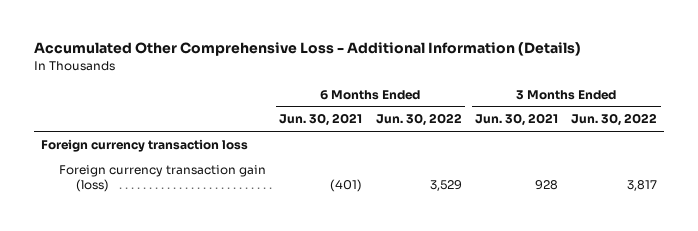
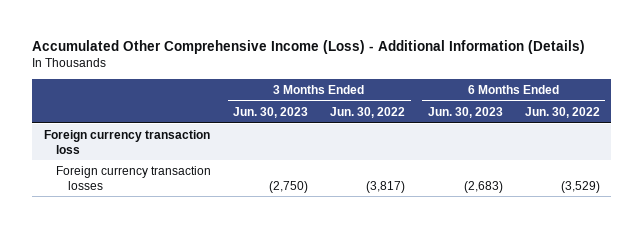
[34,42,582,57] Accumulated Other Comprehensive Loss - Additional Information (Details) -> [32,39,586,54] Accumulated Other Comprehensive Income (Loss) - Additional Information (Details)
[279,113,363,127] Jun. 30, 2021 -> none
[474,113,558,127] Jun. 30, 2021 -> none
none -> [233,106,309,118] Jun. 30, 2023
none -> [427,106,503,118] Jun. 30, 2023
[58,164,266,193] Foreign currency transaction gain (loss) -> [55,166,211,190] Foreign currency transaction losses
[429,180,462,192] 3,529 -> [560,180,600,193] (3,529)
[627,180,658,192] 3,817 -> [366,180,406,193] (3,817)

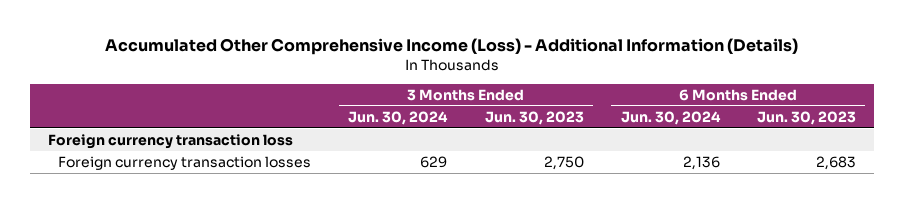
[330,106,406,118] Jun. 30, 2022 -> none
[524,106,600,118] Jun. 30, 2022 -> none
none -> [348,110,449,125] Jun. 30, 2024
none -> [620,110,721,125] Jun. 30, 2024
[269,180,309,193] (2,750) -> [543,155,584,170] 2,750
[463,180,503,193] (2,683) -> [815,155,856,170] 2,683

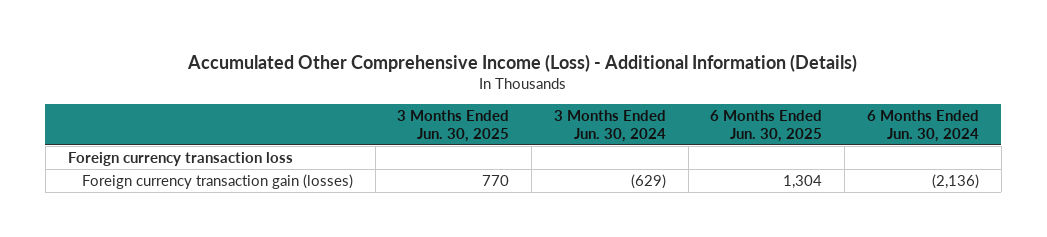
[484,110,584,125] Jun. 30, 2023 -> none
[756,110,856,125] Jun. 30, 2023 -> none
none -> [397,110,510,142] 3 Months Ended Jun. 30, 2025
none -> [710,110,823,142] 6 Months Ended Jun. 30, 2025
[58,155,312,170] Foreign currency transaction losses -> [81,173,353,189] Foreign currency transaction gain (losses)
[420,155,448,168] 629 -> [630,173,666,189] (629)
[682,155,720,170] 2,136 -> [931,173,979,189] (2,136)

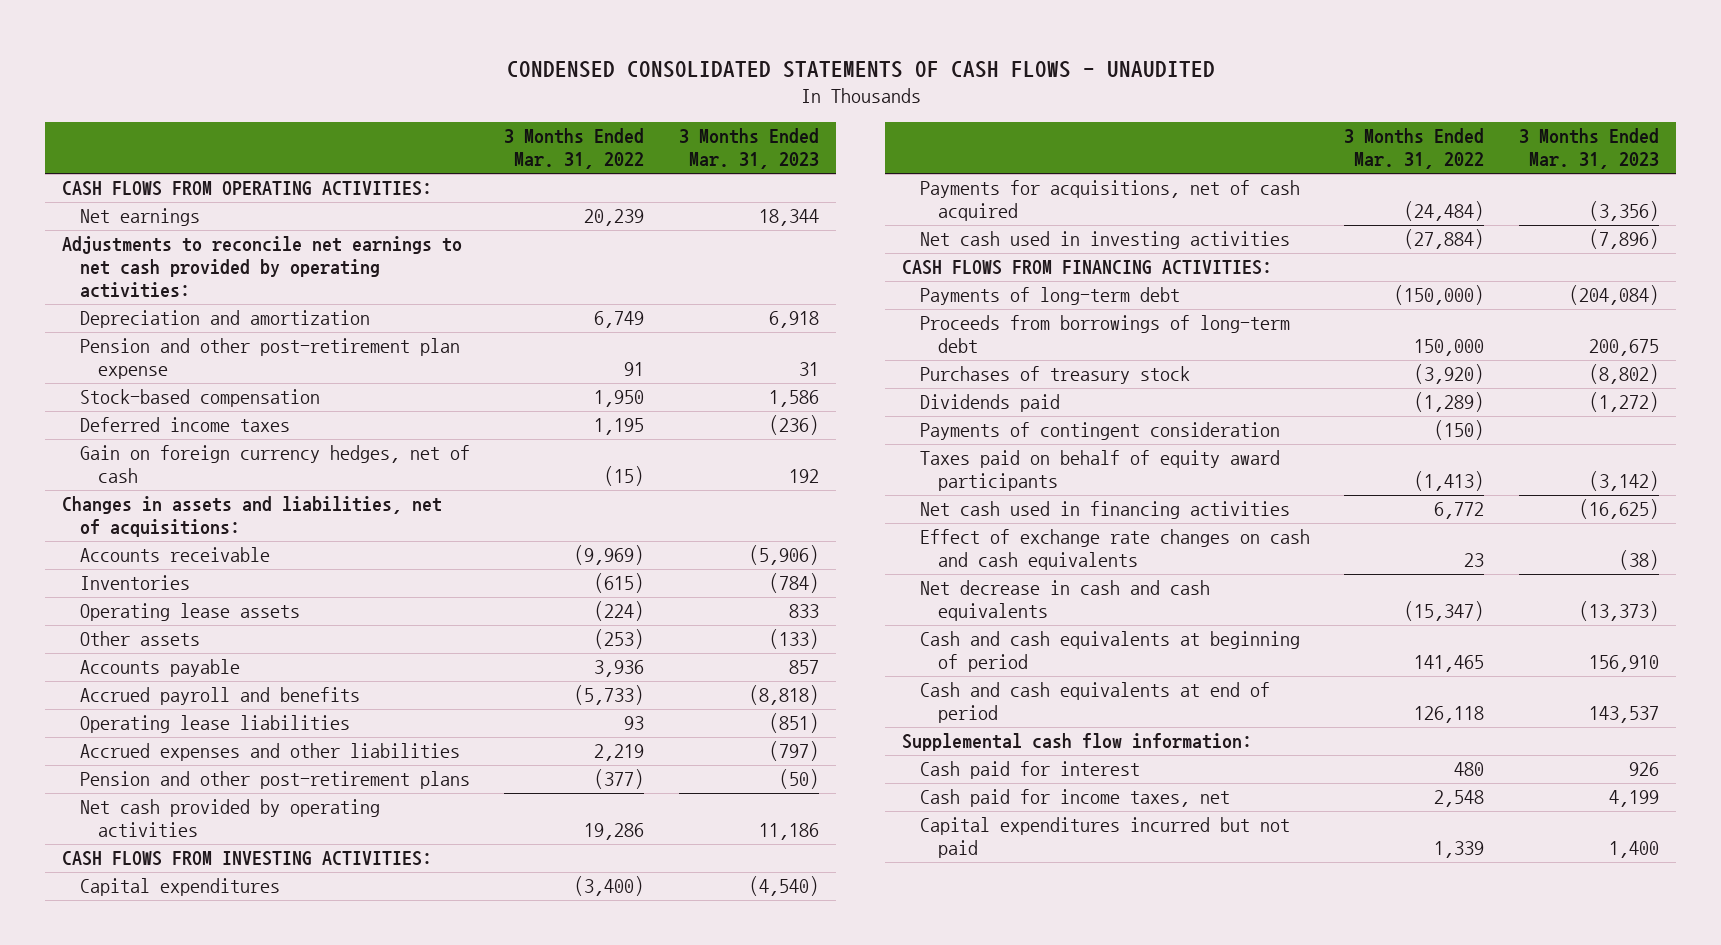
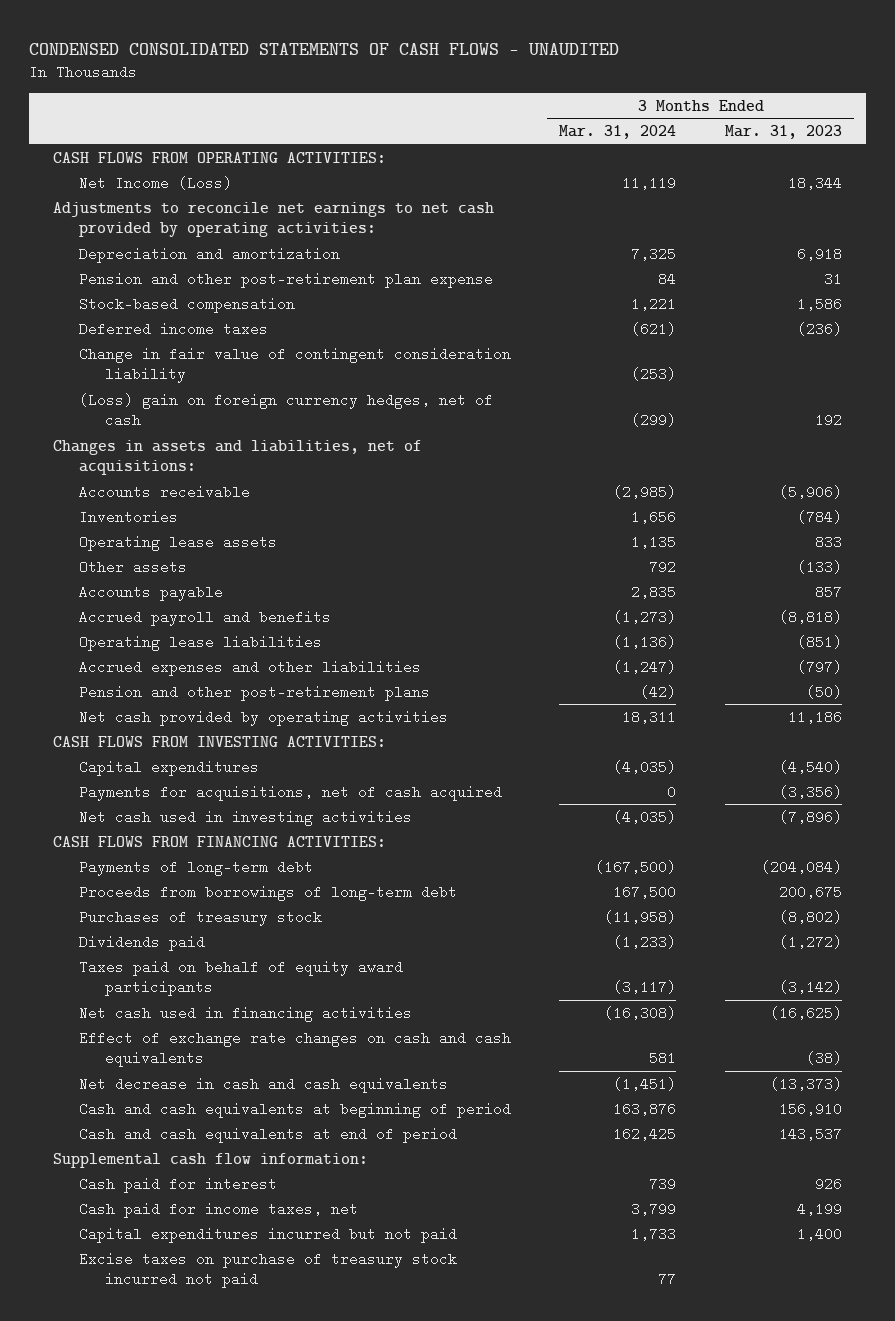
[504,128,645,170] 3 Months Ended Mar. 31, 2022 -> none
none -> [559,125,677,140] Mar. 31, 2024
[80,208,201,227] Net earnings -> [79,175,233,190] Net Income (Loss)
none -> [79,346,512,383] Change in fair value of contingent consideration liability
[80,445,471,484] Gain on foreign currency hedges, net of cash -> [79,392,494,427] (Loss) gain on foreign currency hedges, net of cash
[920,422,1281,441] Payments of contingent consideration -> none
none -> [79,1251,458,1288] Excise taxes on purchase of treasury stock incurred not paid

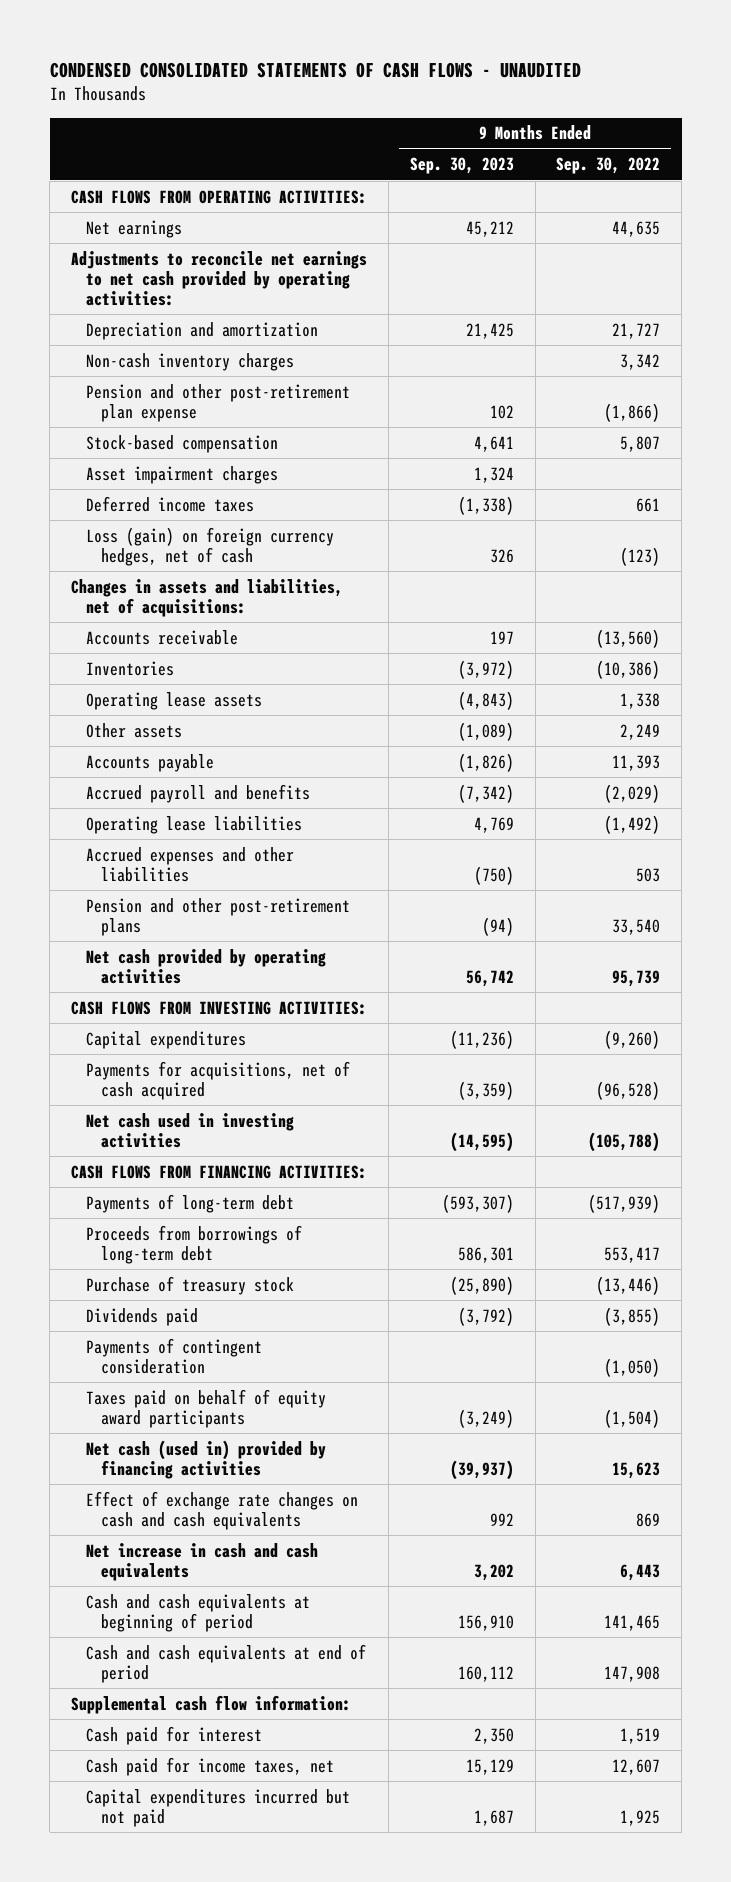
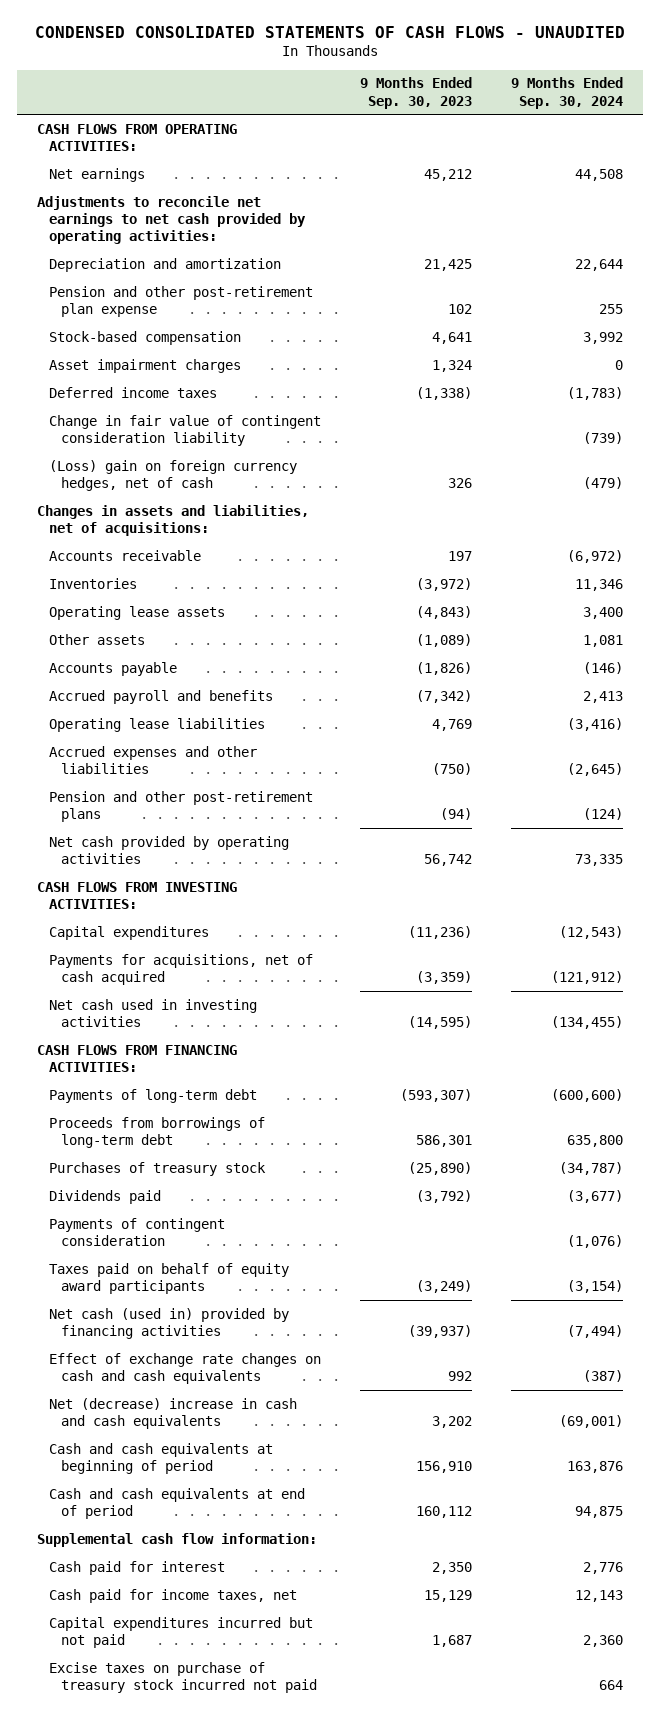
[556,157,661,175] Sep. 30, 2022 -> none
none -> [511,77,624,109] 9 Months Ended Sep. 30, 2024
[86,352,295,371] Non-cash inventory charges -> none
none -> [48,414,321,446] Change in fair value of contingent consideration liability
[86,526,335,566] Loss (gain) on foreign currency hedges, net of cash -> [48,459,297,491] (Loss) gain on foreign currency hedges, net of cash
[86,1275,295,1295] Purchase of treasury stock -> [48,1161,266,1176] Purchases of treasury stock
[86,1542,319,1581] Net increase in cash and cash equivalents -> [48,1397,297,1429] Net (decrease) increase in cash and cash equivalents
none -> [48,1661,317,1693] Excise taxes on purchase of treasury stock incurred not paid

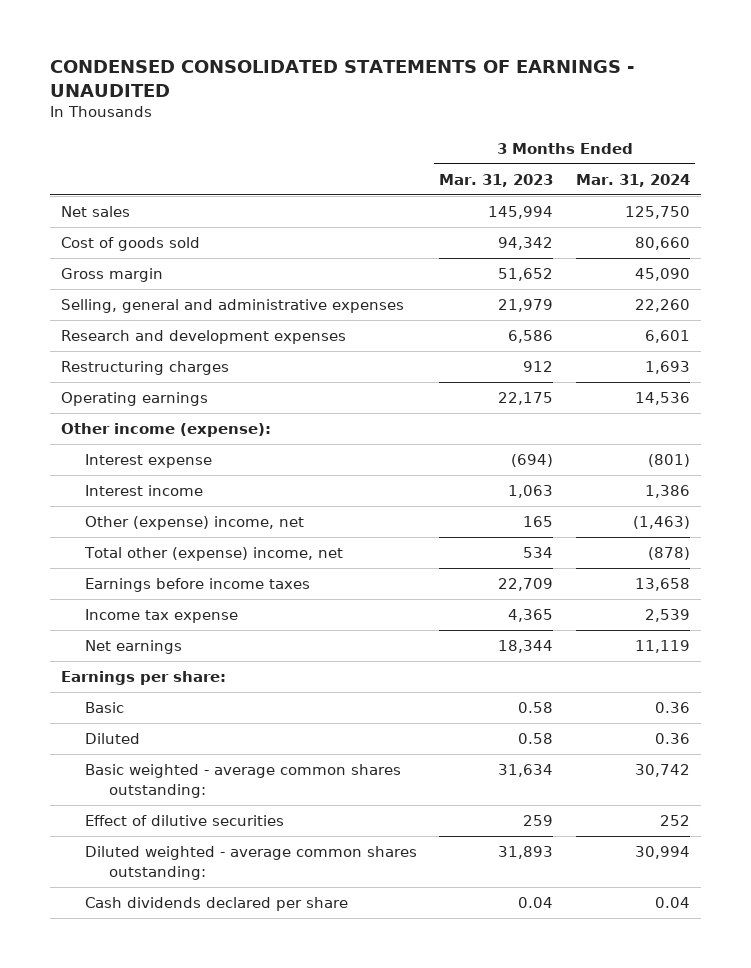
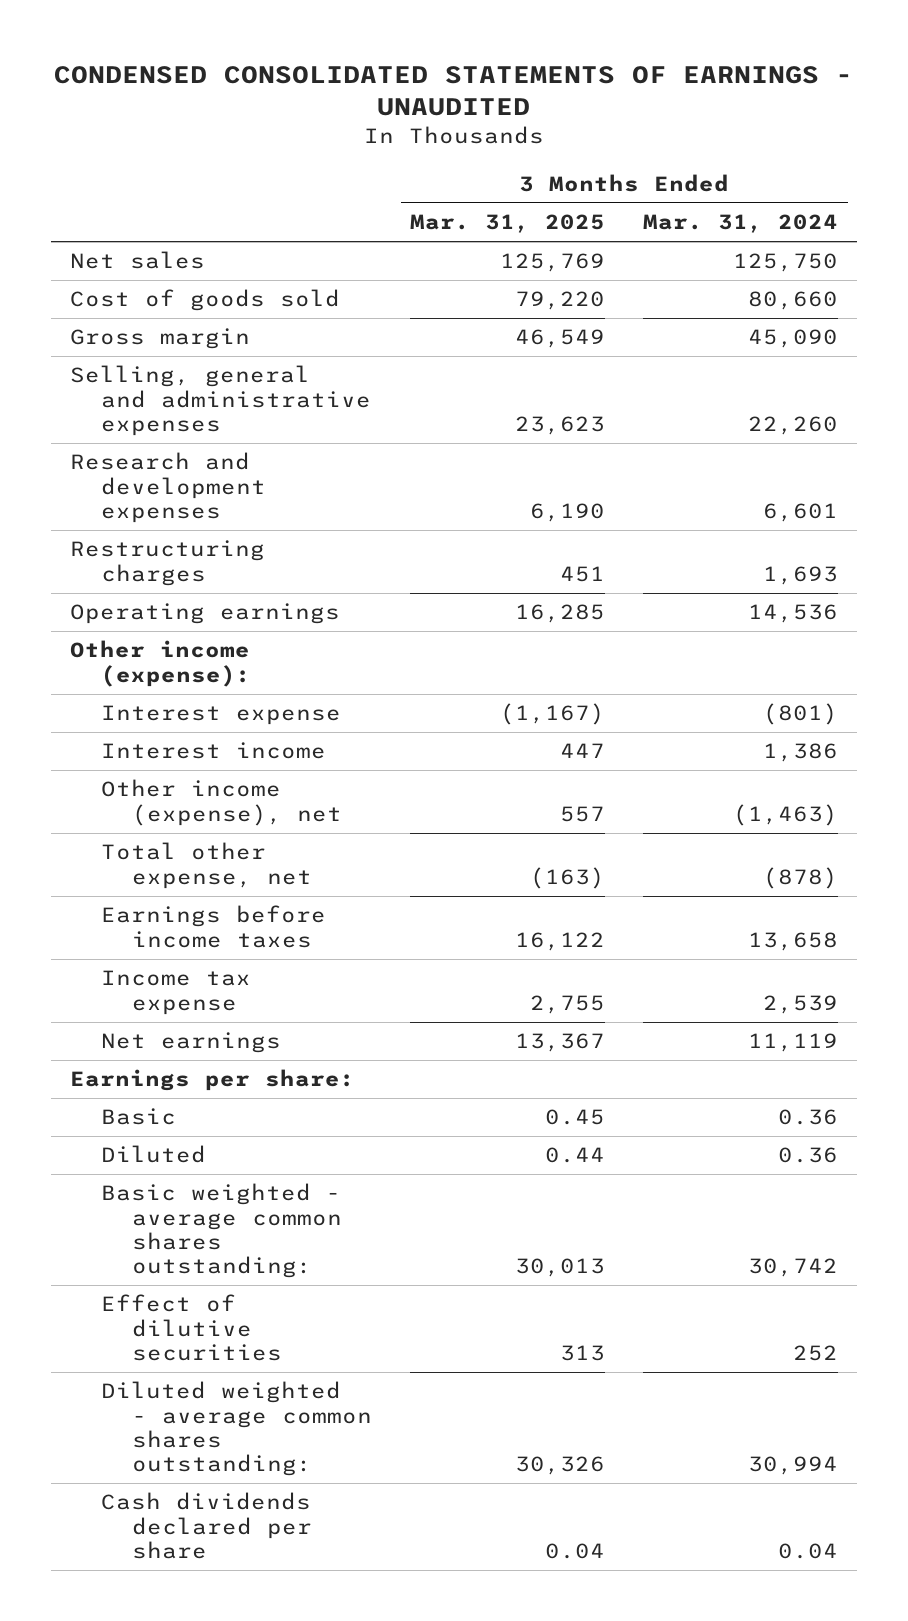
[439,173,554,187] Mar. 31, 2023 -> none
none -> [410,214,606,234] Mar. 31, 2025
[84,516,304,531] Other (expense) income, net -> [101,779,343,826] Other income (expense), net
[83,547,343,562] Total other (expense) income, net -> [101,842,313,889] Total other expense, net

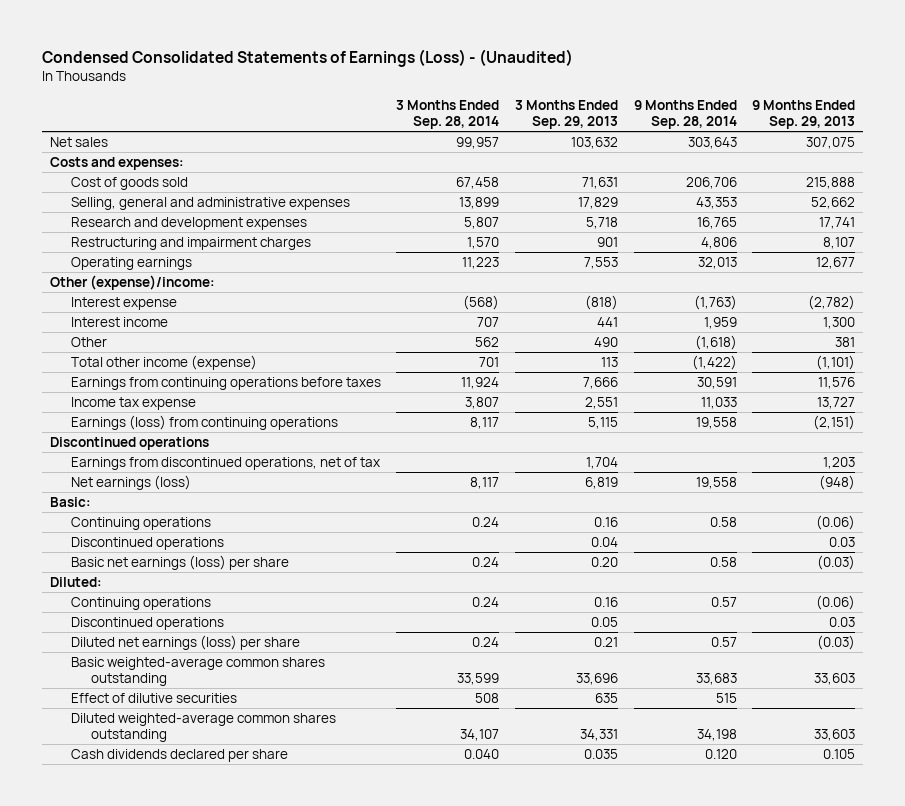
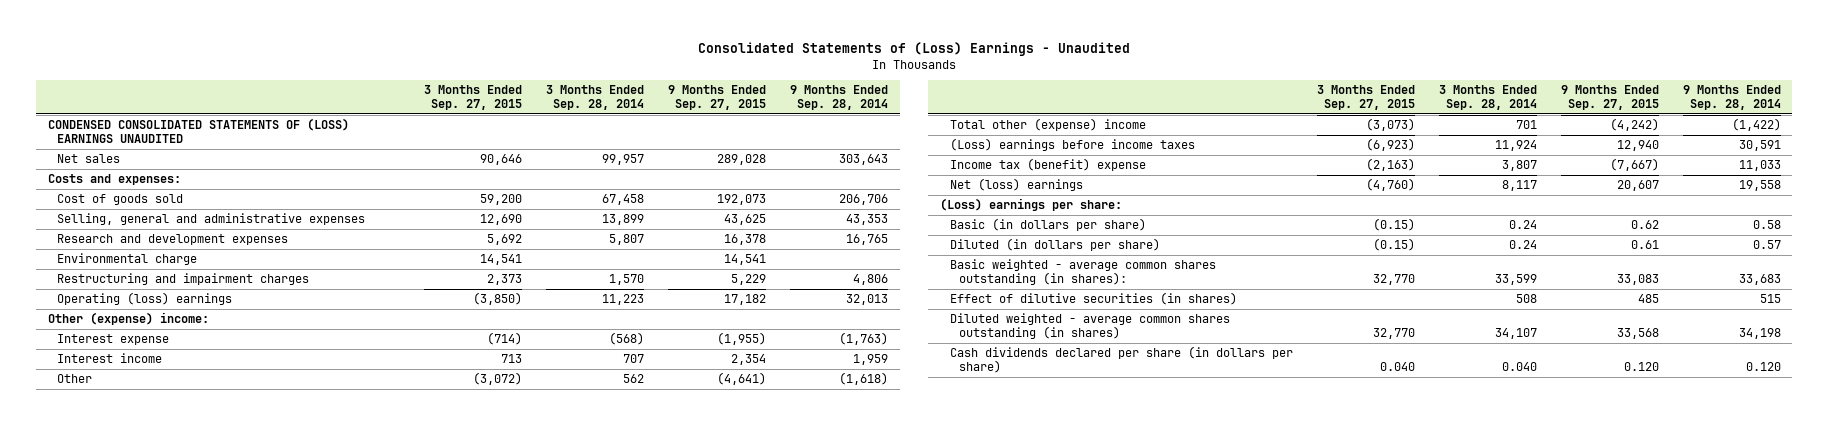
[42,49,574,68] Condensed Consolidated Statements of Earnings (Loss) - (Unaudited) -> [698,42,1131,57] Consolidated Statements of (Loss) Earnings - Unaudited
[514,99,618,129] 3 Months Ended Sep. 29, 2013 -> none
[752,99,856,129] 9 Months Ended Sep. 29, 2013 -> none
none -> [424,85,523,110] 3 Months Ended Sep. 27, 2015
none -> [668,85,767,110] 9 Months Ended Sep. 27, 2015
none -> [47,118,349,143] CONDENSED CONSOLIDATED STATEMENTS OF (LOSS) EARNINGS UNAUDITED
none -> [57,253,198,266] Environmental charge
[70,256,192,270] Operating earnings -> [57,292,233,306] Operating (loss) earnings
[50,274,216,290] Other (expense)/income: -> [47,312,209,326] Other (expense) income:
[70,414,338,430] Earnings (loss) from continuing operations -> none
[50,436,210,450] Discontinued operations -> none
[70,456,380,470] Earnings from discontinued operations, net of tax -> none
[50,496,92,507] Basic: -> none
[70,516,211,530] Continuing operations -> none
[70,536,224,550] Discontinued operations -> none
[50,576,103,587] Diluted: -> none
[70,596,211,610] Continuing operations -> none
[70,616,224,630] Discontinued operations -> none
[70,354,257,370] Total other income (expense) -> [949,118,1146,132] Total other (expense) income
[70,376,381,390] Earnings from continuing operations before taxes -> [949,138,1195,152] (Loss) earnings before income taxes
[70,396,196,410] Income tax expense -> [949,158,1146,172] Income tax (benefit) expense
[70,474,191,490] Net earnings (loss) -> [949,178,1083,192] Net (loss) earnings
none -> [940,198,1123,212] (Loss) earnings per share:
[70,554,289,570] Basic net earnings (loss) per share -> [949,218,1146,232] Basic (in dollars per share)
[70,634,300,650] Diluted net earnings (loss) per share -> [949,238,1160,252] Diluted (in dollars per share)
[70,656,325,687] Basic weighted-average common shares outstanding -> [949,259,1216,285] Basic weighted - average common shares outstanding (in shares):
[70,692,237,703] Effect of dilutive securities -> [949,292,1237,306] Effect of dilutive securities (in shares)
[70,712,336,743] Diluted weighted-average common shares outstanding -> [949,313,1230,339] Diluted weighted - average common shares outstanding (in shares)
[70,748,288,762] Cash dividends declared per share -> [949,346,1293,373] Cash dividends declared per share (in dollars per share)

